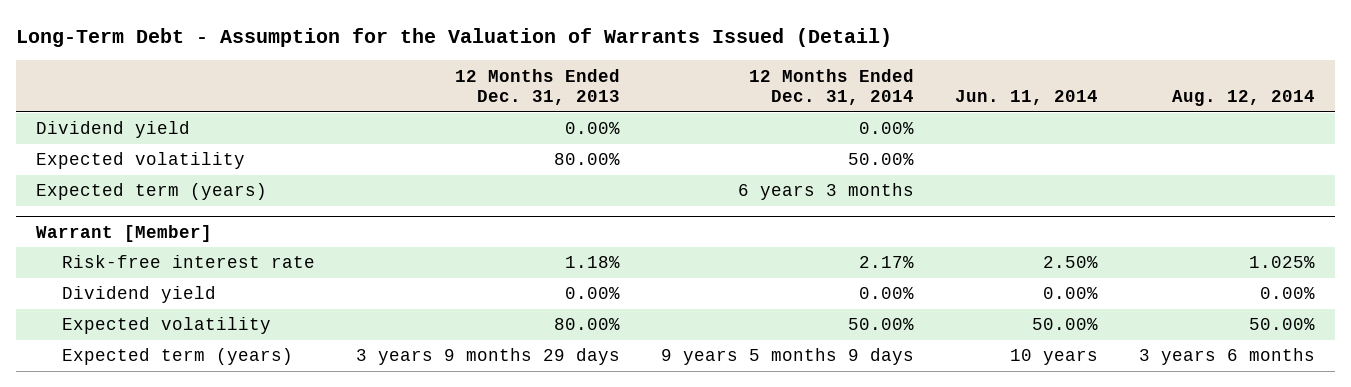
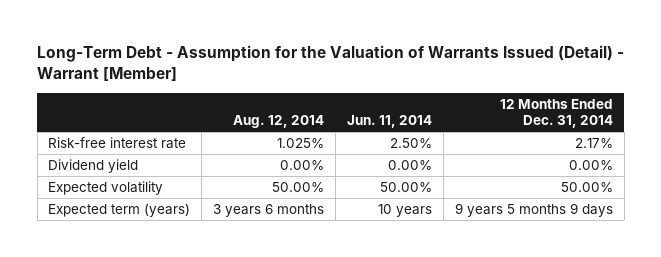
[15,27,892,47] Long-Term Debt - Assumption for the Valuation of Warrants Issued (Detail) -> [37,45,625,82] Long-Term Debt - Assumption for the Valuation of Warrants Issued (Detail) - Warrant [Member]
[454,68,620,106] 12 Months Ended Dec. 31, 2013 -> none
[36,121,191,139] Dividend yield -> none
[36,152,246,170] Expected volatility -> none
[36,183,268,201] Expected term (years) -> none
[36,224,213,242] Warrant [Member] -> none

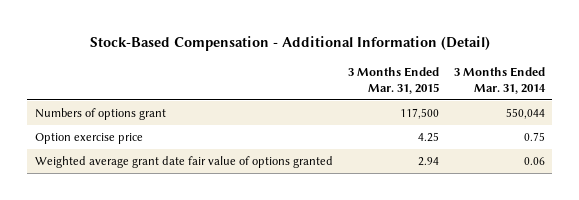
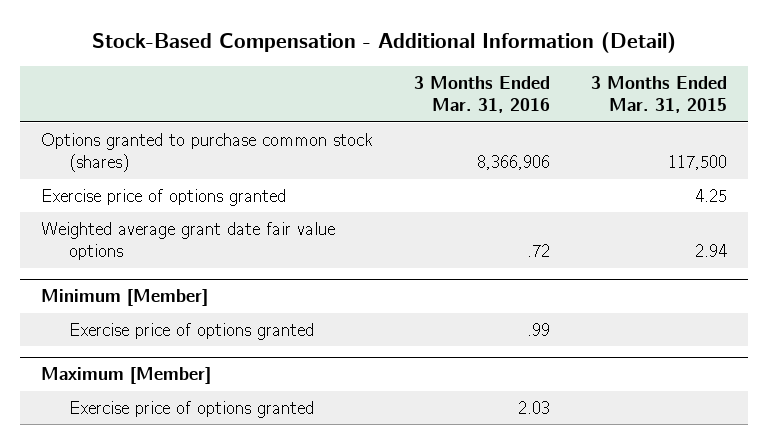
[453,66,546,94] 3 Months Ended Mar. 31, 2014 -> none
none -> [413,75,550,114] 3 Months Ended Mar. 31, 2016
[34,108,166,121] Numbers of options grant -> [40,132,373,173] Options granted to purchase common stock (shares)
[34,133,143,145] Option exercise price -> [40,188,286,206] Exercise price of options granted
[34,156,333,169] Weighted average grant date fair value of options granted -> [40,221,335,261] Weighted average grant date fair value options
none -> [40,289,208,307] Minimum [Member]
none -> [69,322,315,340] Exercise price of options granted
none -> [40,367,211,385] Maximum [Member]
none -> [69,400,315,418] Exercise price of options granted

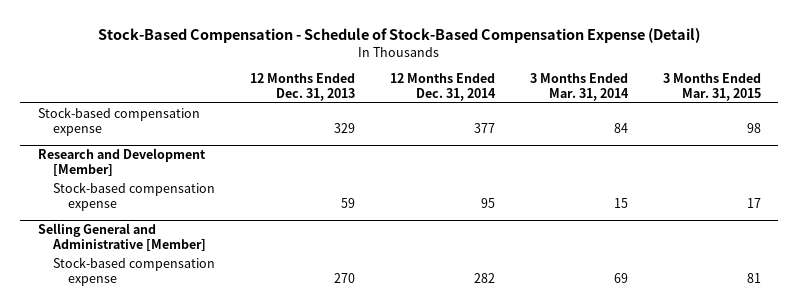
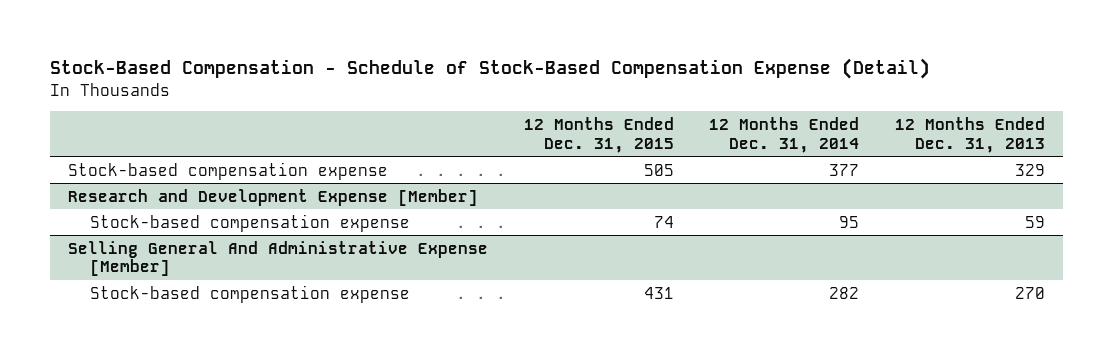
[529,73,629,102] 3 Months Ended Mar. 31, 2014 -> none
[662,73,761,102] 3 Months Ended Mar. 31, 2015 -> none
none -> [523,117,674,153] 12 Months Ended Dec. 31, 2015
[37,148,206,177] Research and Development [Member] -> [67,188,478,206] Research and Development Expense [Member]
[37,223,206,252] Selling General and Administrative [Member] -> [67,240,488,277] Selling General And Administrative Expense [Member]

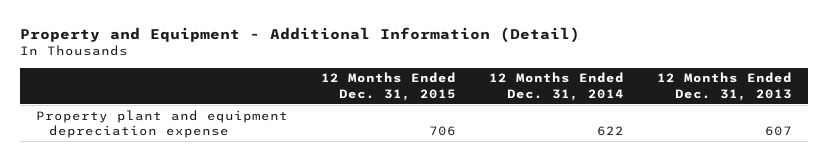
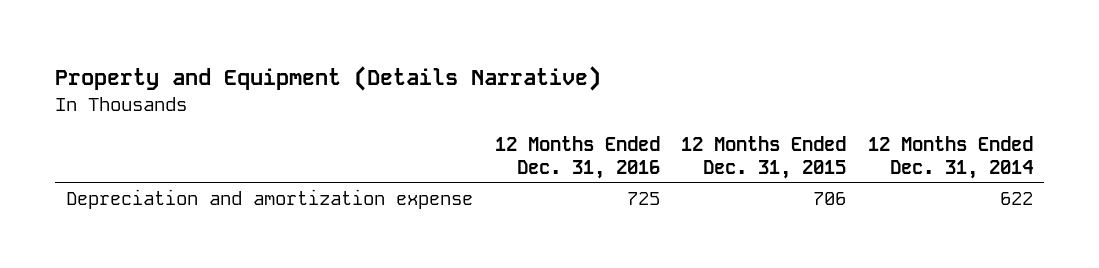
[20,26,581,43] Property and Equipment - Additional Information (Detail) -> [54,65,601,91] Property and Equipment (Details Narrative)
[656,72,792,101] 12 Months Ended Dec. 31, 2013 -> none
none -> [494,136,660,180] 12 Months Ended Dec. 31, 2016
[36,109,289,139] Property plant and equipment depreciation expense -> [65,188,473,209] Depreciation and amortization expense

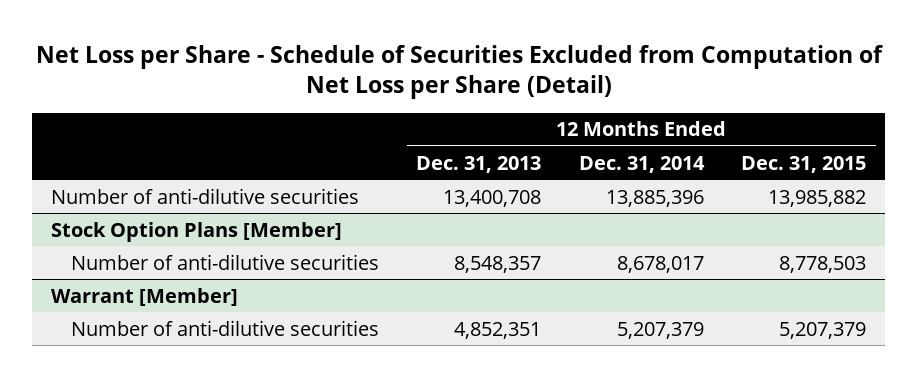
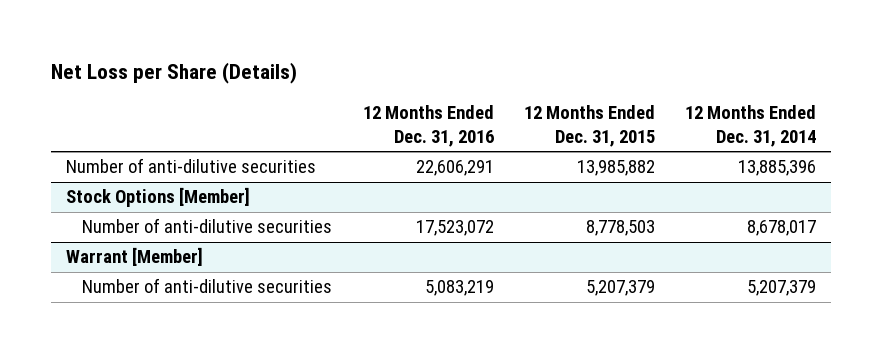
[35,44,883,100] Net Loss per Share - Schedule of Securities Excluded from Computation of Net Loss per Share (Detail) -> [50,62,297,85] Net Loss per Share (Details)
[416,155,542,173] Dec. 31, 2013 -> none
none -> [362,104,494,147] 12 Months Ended Dec. 31, 2016
[50,221,342,242] Stock Option Plans [Member] -> [65,187,250,208] Stock Options [Member]

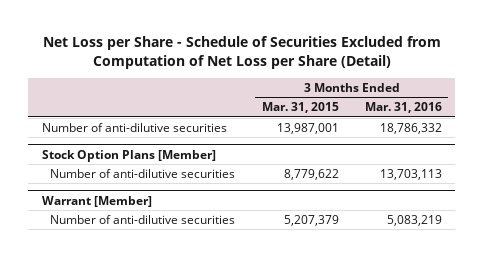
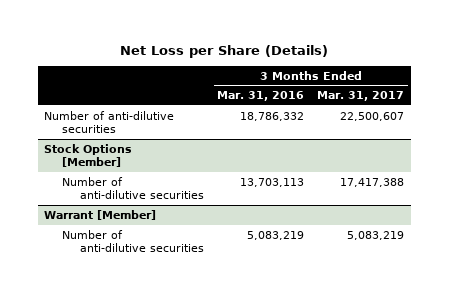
[42,36,441,70] Net Loss per Share - Schedule of Securities Excluded from Computation of Net Loss per Share (Detail) -> [120,44,329,58] Net Loss per Share (Details)
[261,102,339,114] Mar. 31, 2015 -> none
none -> [317,91,405,102] Mar. 31, 2017
[41,149,216,162] Stock Option Plans [Member] -> [44,143,133,167] Stock Options [Member]

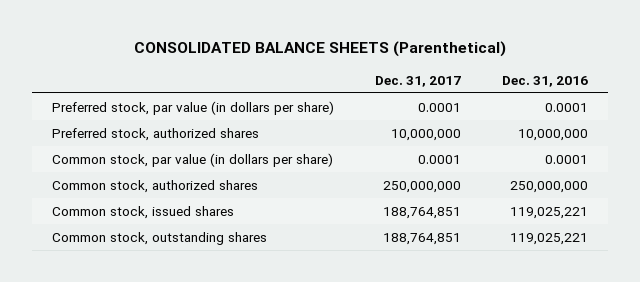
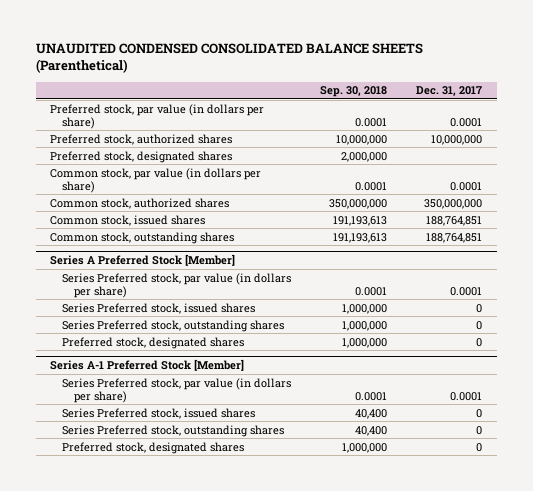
[134,41,507,58] CONSOLIDATED BALANCE SHEETS (Parenthetical) -> [35,43,423,74] UNAUDITED CONDENSED CONSOLIDATED BALANCE SHEETS (Parenthetical)
[501,75,588,87] Dec. 31, 2016 -> none
none -> [320,86,388,98] Sep. 30, 2018
none -> [50,150,233,163] Preferred stock, designated shares
[383,180,462,193] 250,000,000 -> [424,198,483,209] 350,000,000
none -> [50,254,236,267] Series A Preferred Stock [Member]
none -> [62,272,292,298] Series Preferred stock, par value (in dollars per share)
none -> [62,302,256,314] Series Preferred stock, issued shares
none -> [62,319,285,332] Series Preferred stock, outstanding shares
none -> [62,336,245,349] Preferred stock, designated shares
none -> [50,359,245,372] Series A-1 Preferred Stock [Member]
none -> [62,377,292,403] Series Preferred stock, par value (in dollars per share)
none -> [62,407,256,419] Series Preferred stock, issued shares
none -> [62,424,285,437] Series Preferred stock, outstanding shares
none -> [62,441,245,454] Preferred stock, designated shares

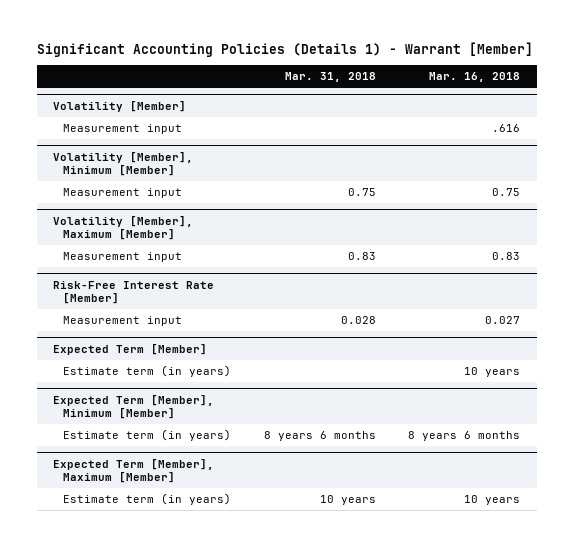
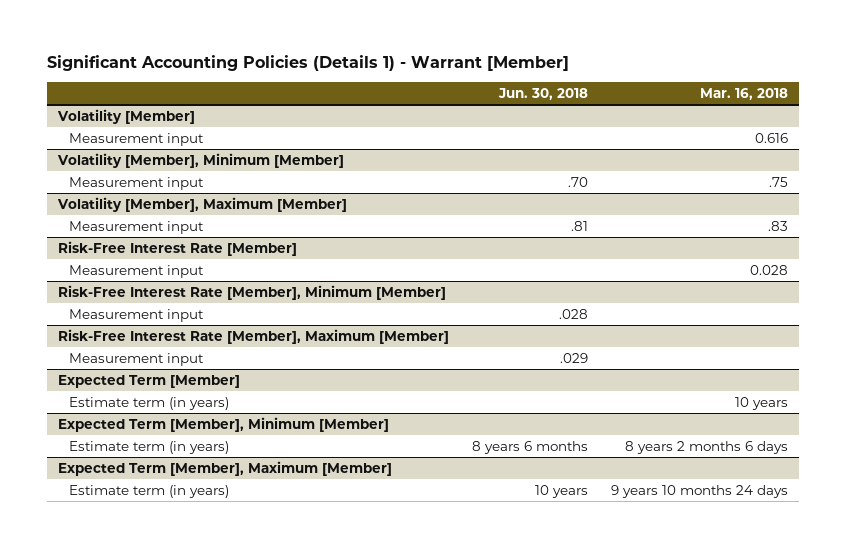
[284,72,376,83] Mar. 31, 2018 -> none
none -> [497,87,588,100] Jun. 30, 2018
[492,124,521,133] .616 -> [754,133,788,144] 0.616
[492,188,521,197] 0.75 -> [768,177,788,188] .75
[492,252,521,261] 0.83 -> [767,221,788,232] .83
[485,316,521,325] 0.027 -> [749,265,788,276] 0.028
none -> [58,285,447,301] Risk-Free Interest Rate [Member], Minimum [Member]
none -> [69,309,205,323] Measurement input
none -> [58,329,450,345] Risk-Free Interest Rate [Member], Maximum [Member]
none -> [69,353,205,367] Measurement input
[408,431,521,442] 8 years 6 months -> [624,441,788,455] 8 years 2 months 6 days
[464,495,521,506] 10 years -> [610,485,788,499] 9 years 10 months 24 days

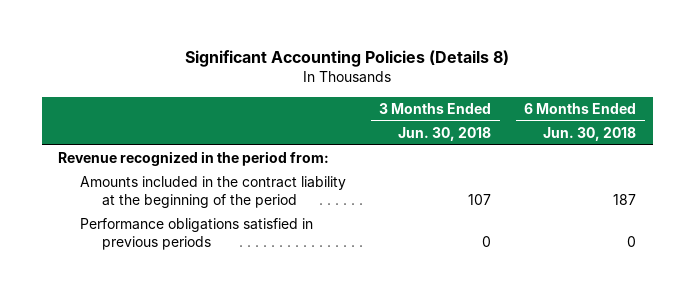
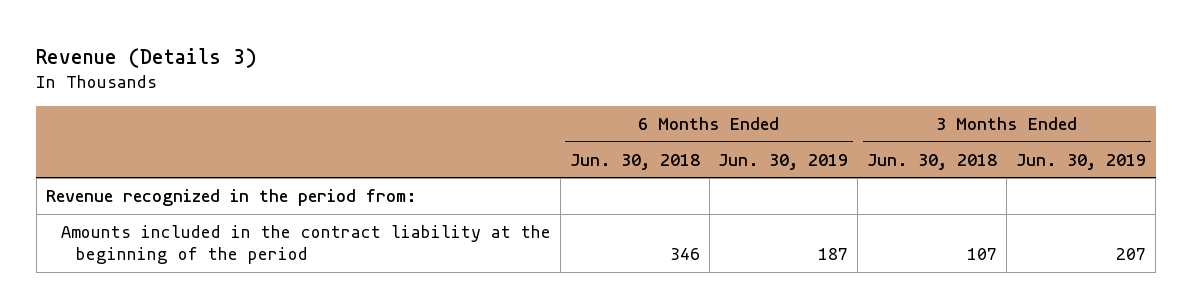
[185,50,510,68] Significant Accounting Policies (Details 8) -> [36,47,258,68] Revenue (Details 3)
none -> [718,153,849,170] Jun. 30, 2019
none -> [1016,153,1147,170] Jun. 30, 2019
[79,218,313,251] Performance obligations satisfied in previous periods -> none
[613,194,637,206] 187 -> [669,248,700,261] 346

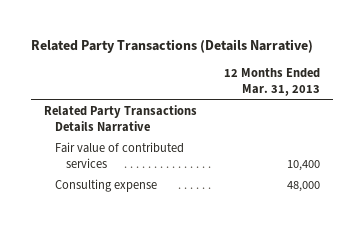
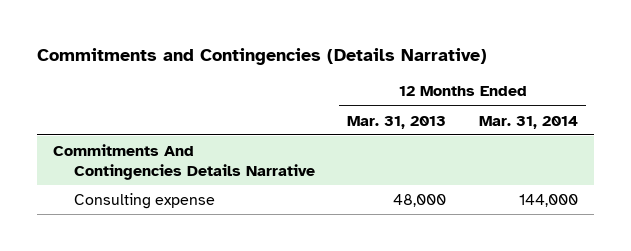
[30,39,313,54] Related Party Transactions (Details Narrative) -> [36,47,487,65] Commitments and Contingencies (Details Narrative)
none -> [478,115,578,129] Mar. 31, 2014
[44,104,198,132] Related Party Transactions Details Narrative -> none
[55,141,185,168] Fair value of contributed services -> none
none -> [53,143,315,180] Commitments And Contingencies Details Narrative

